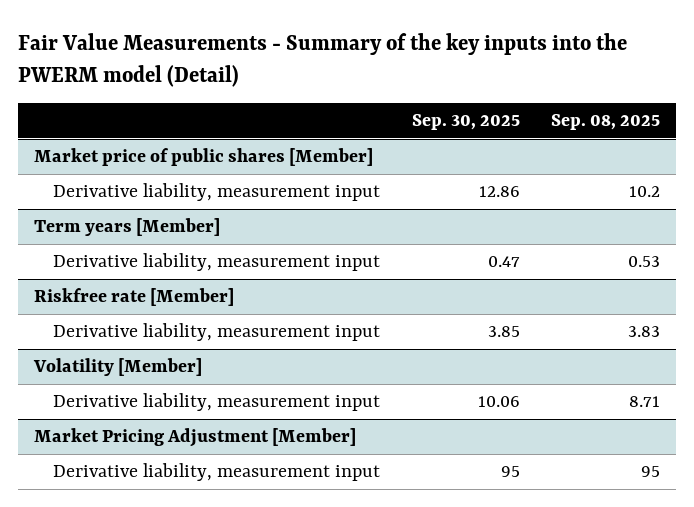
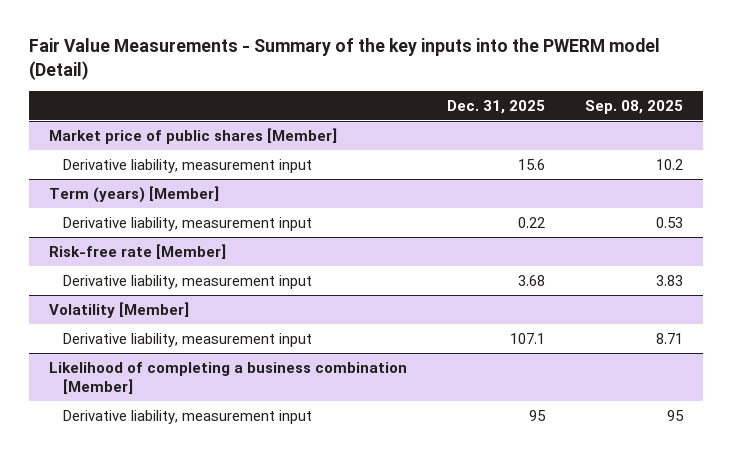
[411,114,520,131] Sep. 30, 2025 -> none
none -> [446,99,545,114] Dec. 31, 2025
[33,218,220,237] Term years [Member] -> [48,185,219,203] Term (years) [Member]
[33,288,234,307] Riskfree rate [Member] -> [48,243,226,259] Risk-free rate [Member]
[33,428,356,448] Market Pricing Adjustment [Member] -> [48,361,407,395] Likelihood of completing a business combination [Member]

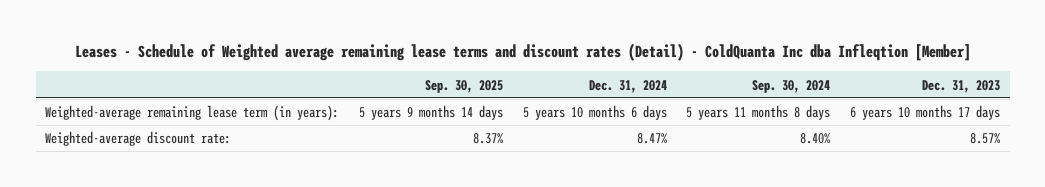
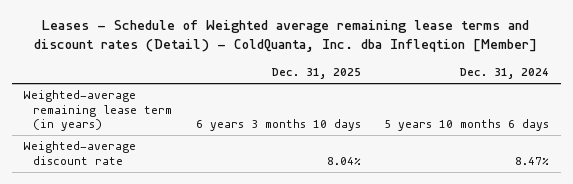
[74,43,971,62] Leases - Schedule of Weighted average remaining lease terms and discount rates (Detail) - ColdQuanta Inc dba Infleqtion [Member] -> [34,20,538,52] Leases - Schedule of Weighted average remaining lease terms and discount rates (Detail) - ColdQuanta, Inc. dba Infleqtion [Member]
[425,79,504,93] Sep. 30, 2025 -> none
[752,79,831,93] Sep. 30, 2024 -> none
[922,79,1001,93] Dec. 31, 2023 -> none
none -> [271,68,361,80] Dec. 31, 2025
[45,105,340,122] Weighted-average remaining lease term (in years): -> [23,90,173,132] Weighted-average remaining lease term (in years)
[45,131,232,147] Weighted-average discount rate: -> [23,141,137,165] Weighted-average discount rate

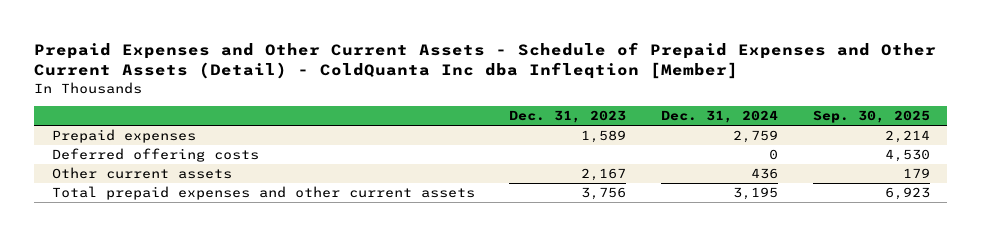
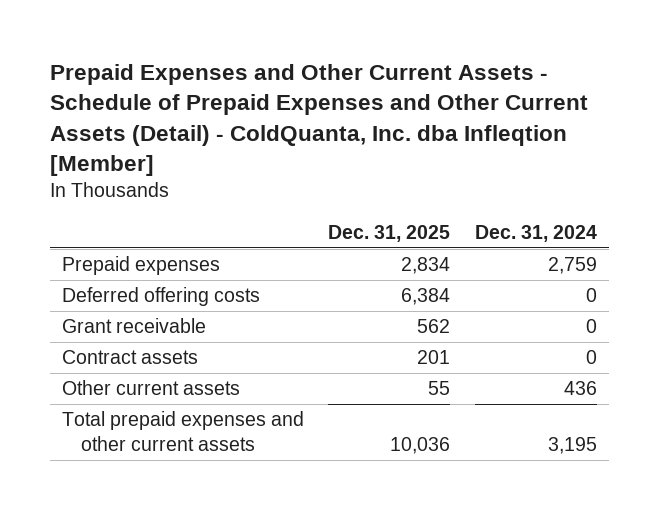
[34,41,937,80] Prepaid Expenses and Other Current Assets - Schedule of Prepaid Expenses and Other Current Assets (Detail) - ColdQuanta Inc dba Infleqtion [Member] -> [49,63,588,176] Prepaid Expenses and Other Current Assets - Schedule of Prepaid Expenses and Other Current Assets (Detail) - ColdQuanta, Inc. dba Infleqtion [Member]
[509,110,627,124] Dec. 31, 2023 -> none
[812,110,930,124] Sep. 30, 2025 -> none
none -> [328,225,451,243] Dec. 31, 2025
none -> [61,318,206,334] Grant receivable
none -> [61,350,198,365] Contract assets

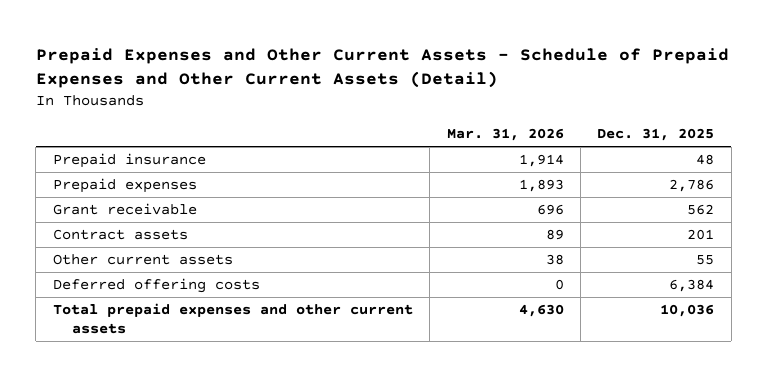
[49,63,588,176] Prepaid Expenses and Other Current Assets - Schedule of Prepaid Expenses and Other Current Assets (Detail) - ColdQuanta, Inc. dba Infleqtion [Member] -> [35,48,729,89] Prepaid Expenses and Other Current Assets - Schedule of Prepaid Expenses and Other Current Assets (Detail)
[474,225,597,243] Dec. 31, 2024 -> none
none -> [446,128,564,142] Mar. 31, 2026
none -> [52,153,206,169] Prepaid insurance
[401,257,451,275] 2,834 -> [669,179,715,193] 2,786
[61,287,260,307] Deferred offering costs -> [52,278,260,294] Deferred offering costs

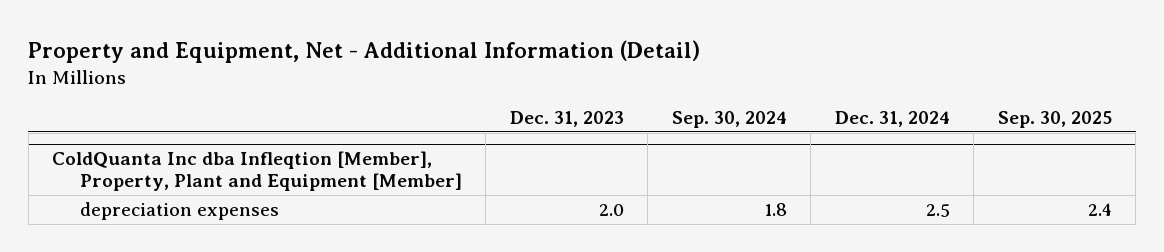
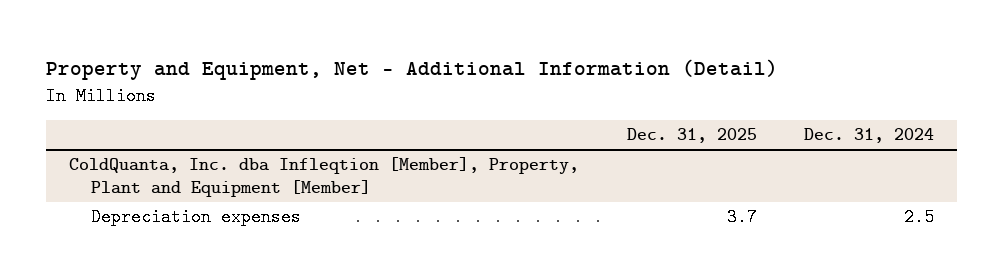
[509,110,624,127] Dec. 31, 2023 -> none
[671,110,787,128] Sep. 30, 2024 -> none
[997,110,1112,128] Sep. 30, 2025 -> none
none -> [626,128,757,144] Dec. 31, 2025
[52,151,462,192] ColdQuanta Inc dba Infleqtion [Member], Property, Plant and Equipment [Member] -> [69,157,580,197] ColdQuanta, Inc. dba Infleqtion [Member], Property, Plant and Equipment [Member]
[79,201,279,220] depreciation expenses -> [91,208,302,227] Depreciation expenses

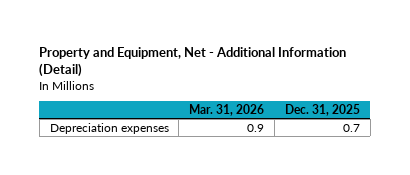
[803,128,934,144] Dec. 31, 2024 -> none
none -> [189,103,265,116] Mar. 31, 2026
[69,157,580,197] ColdQuanta, Inc. dba Infleqtion [Member], Property, Plant and Equipment [Member] -> none
[726,208,757,227] 3.7 -> [343,123,361,132] 0.7

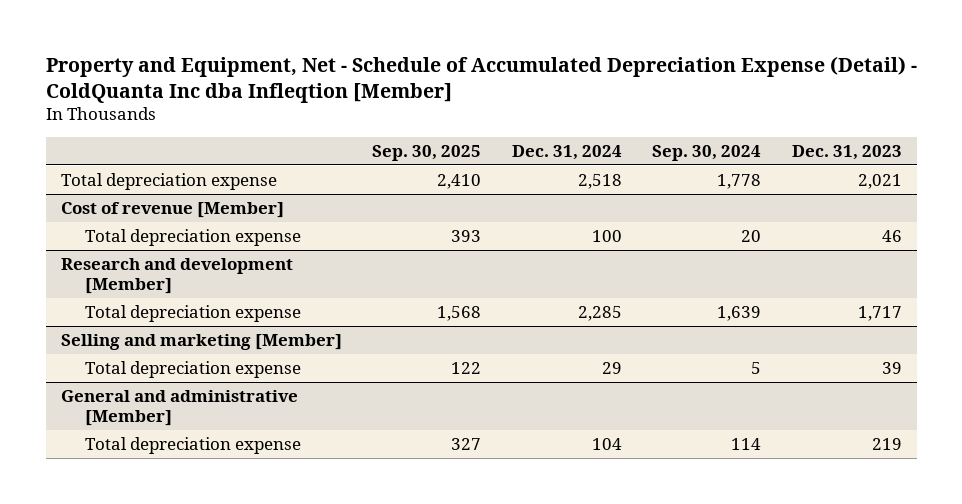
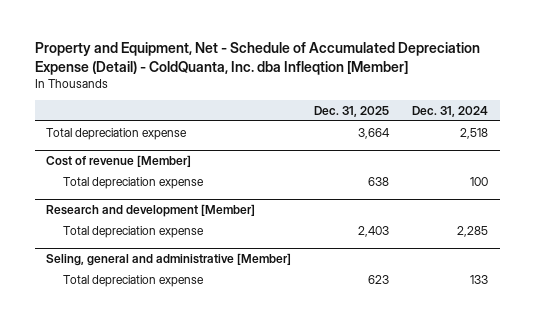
[45,55,917,103] Property and Equipment, Net - Schedule of Accumulated Depreciation Expense (Detail) - ColdQuanta Inc dba Infleqtion [Member] -> [34,42,480,75] Property and Equipment, Net - Schedule of Accumulated Depreciation Expense (Detail) - ColdQuanta, Inc. dba Infleqtion [Member]
[372,144,482,161] Sep. 30, 2025 -> none
[652,144,762,161] Sep. 30, 2024 -> none
[791,144,902,160] Dec. 31, 2023 -> none
none -> [314,105,390,117] Dec. 31, 2025
[60,389,298,427] General and administrative [Member] -> none
[85,436,302,454] Total depreciation expense -> none
[60,333,342,350] Selling and marketing [Member] -> [46,253,292,267] Seling, general and administrative [Member]
[601,361,622,374] 29 -> [470,274,489,284] 133

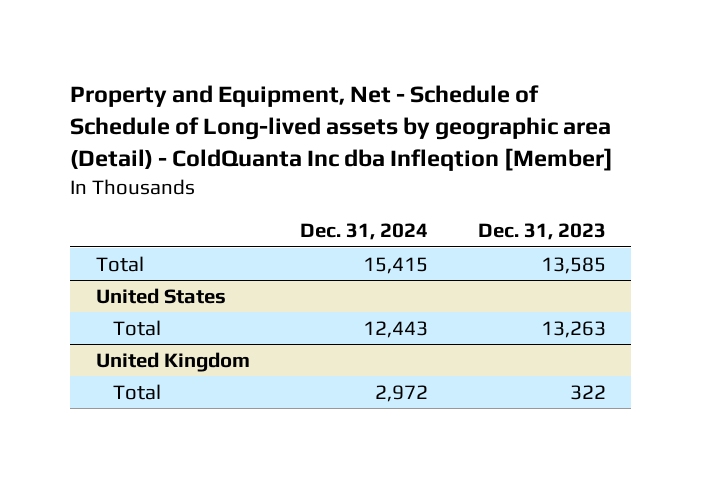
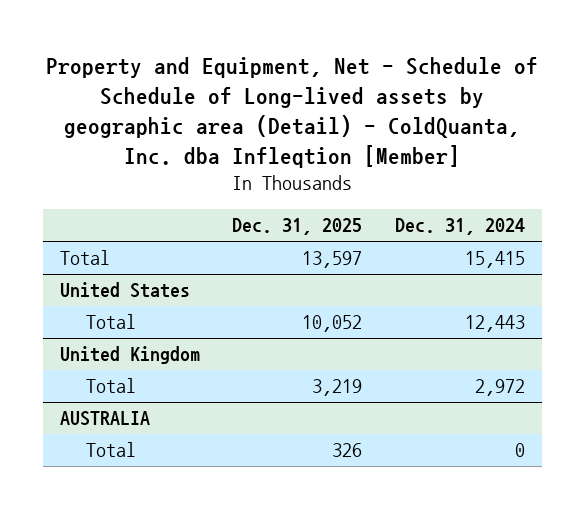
[70,85,614,172] Property and Equipment, Net - Schedule of Schedule of Long-lived assets by geographic area (Detail) - ColdQuanta Inc dba Infleqtion [Member] -> [46,57,539,169] Property and Equipment, Net - Schedule of Schedule of Long-lived assets by geographic area (Detail) - ColdQuanta, Inc. dba Infleqtion [Member]
[478,223,607,241] Dec. 31, 2023 -> none
none -> [232,218,363,236] Dec. 31, 2025
none -> [59,411,150,427] AUSTRALIA
none -> [85,442,136,458] Total

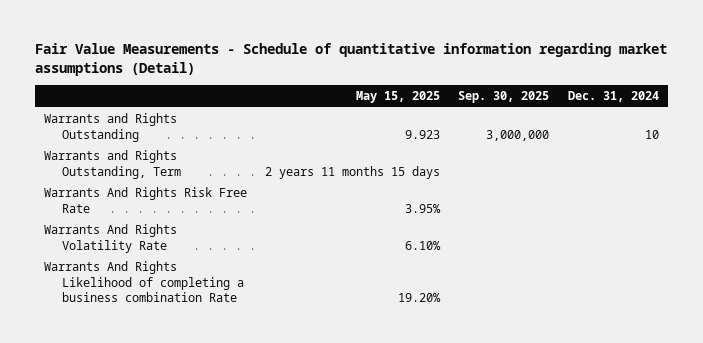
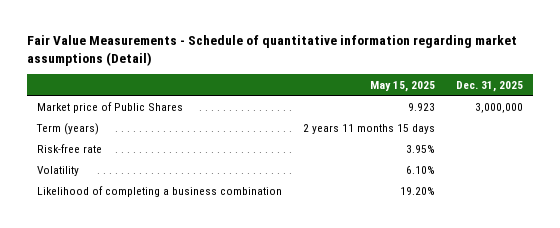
[458,91,550,104] Sep. 30, 2025 -> none
[567,91,659,103] Dec. 31, 2024 -> none
none -> [455,80,523,92] Dec. 31, 2025
[44,112,178,142] Warrants and Rights Outstanding -> [36,101,183,113] Market price of Public Shares
[44,149,181,179] Warrants and Rights Outstanding, Term -> [35,122,99,135] Term (years)
[44,186,248,213] Warrants And Rights Risk Free Rate -> [36,143,102,153] Risk-free rate
[44,223,178,253] Warrants And Rights Volatility Rate -> [36,165,79,176] Volatility
[44,260,244,303] Warrants And Rights Likelihood of completing a business combination Rate -> [36,185,282,197] Likelihood of completing a business combination

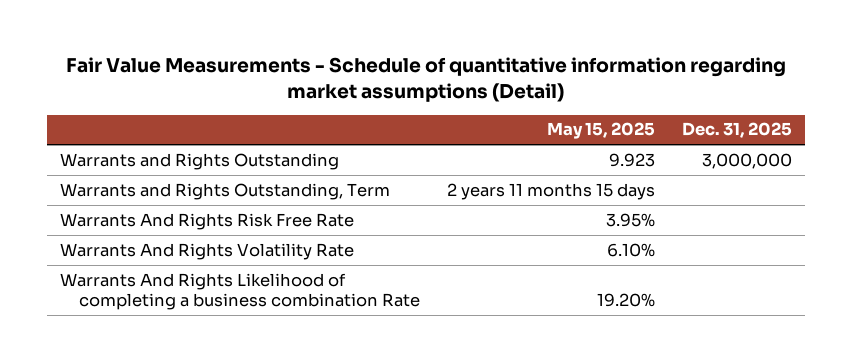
[36,101,183,113] Market price of Public Shares -> [60,152,340,170] Warrants and Rights Outstanding
[35,122,99,135] Term (years) -> [60,182,391,200] Warrants and Rights Outstanding, Term
[36,143,102,153] Risk-free rate -> [60,212,355,230] Warrants And Rights Risk Free Rate
[36,165,79,176] Volatility -> [60,242,355,260] Warrants And Rights Volatility Rate
[36,185,282,197] Likelihood of completing a business combination -> [60,272,420,311] Warrants And Rights Likelihood of completing a business combination Rate

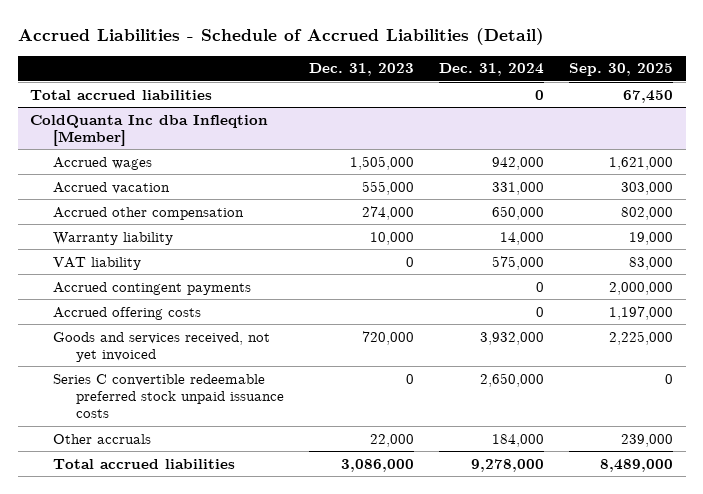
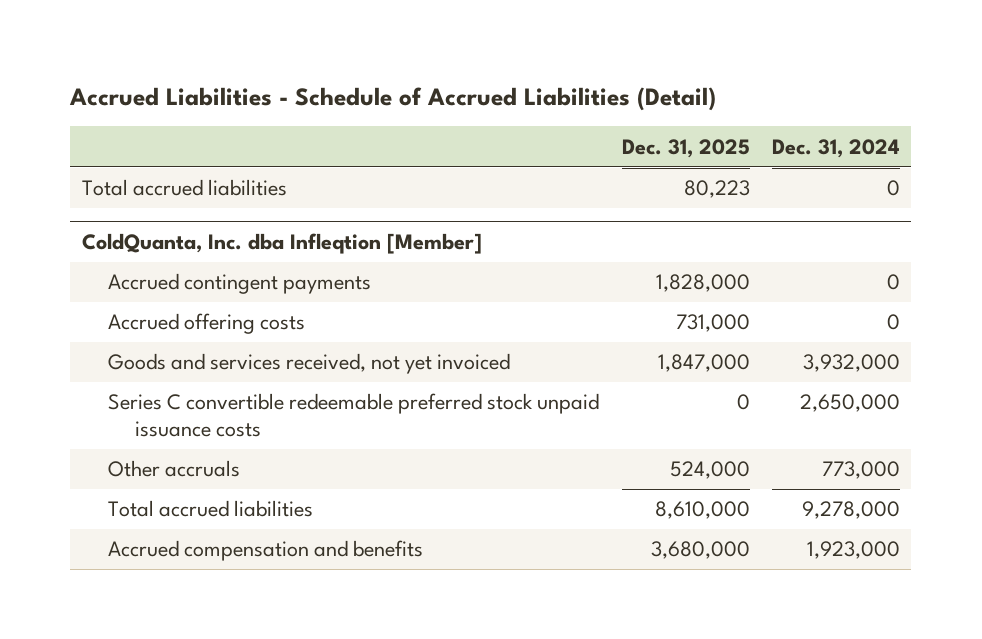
[308,63,414,77] Dec. 31, 2023 -> none
[569,63,674,77] Sep. 30, 2025 -> none
none -> [621,138,750,158] Dec. 31, 2025
[52,156,152,170] Accrued wages -> none
[52,181,170,194] Accrued vacation -> none
[52,206,244,220] Accrued other compensation -> none
[52,231,173,245] Warranty liability -> none
[52,256,141,270] VAT liability -> none
[30,114,269,147] ColdQuanta Inc dba Infleqtion [Member] -> [81,232,482,254] ColdQuanta, Inc. dba Infleqtion [Member]
[491,433,544,447] 184,000 -> [821,461,900,480] 773,000
none -> [108,540,424,562] Accrued compensation and benefits

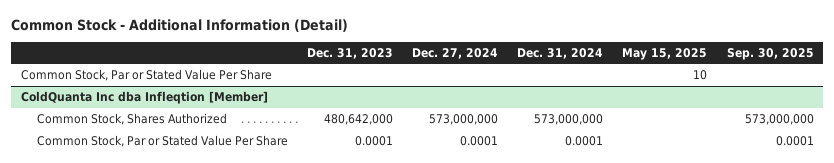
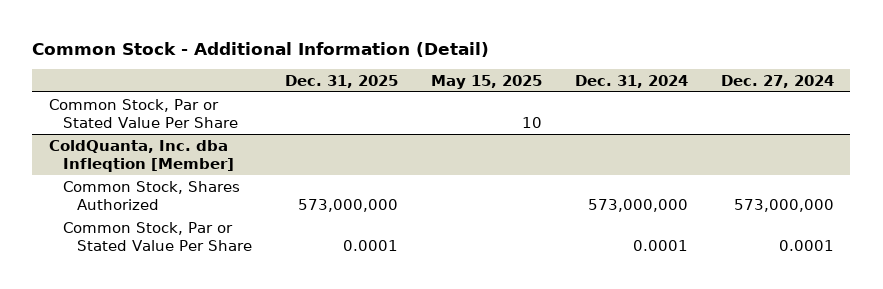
[307,48,394,60] Dec. 31, 2023 -> none
[726,48,814,61] Sep. 30, 2025 -> none
none -> [285,74,399,88] Dec. 31, 2025
[20,91,268,105] ColdQuanta Inc dba Infleqtion [Member] -> [48,139,235,172] ColdQuanta, Inc. dba Infleqtion [Member]

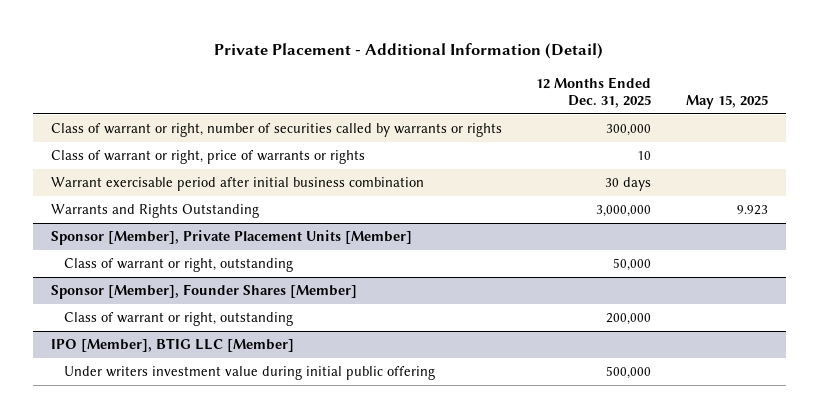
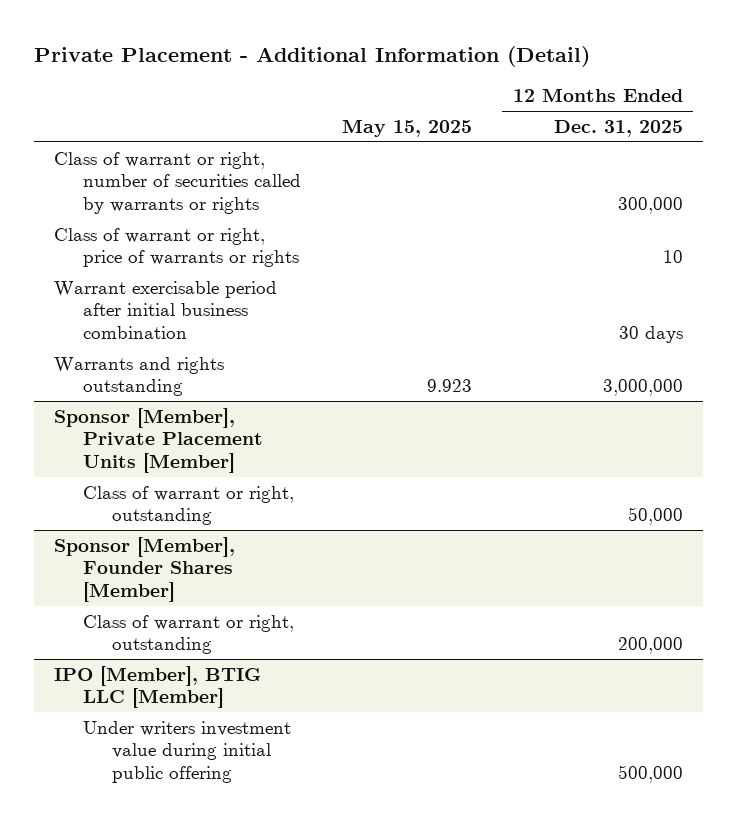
[50,204,259,219] Warrants and Rights Outstanding -> [54,356,225,397] Warrants and rights outstanding

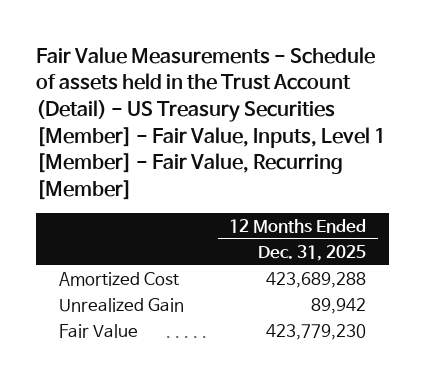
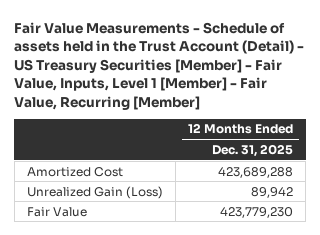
[58,298,184,313] Unrealized Gain -> [26,185,163,199] Unrealized Gain (Loss)

